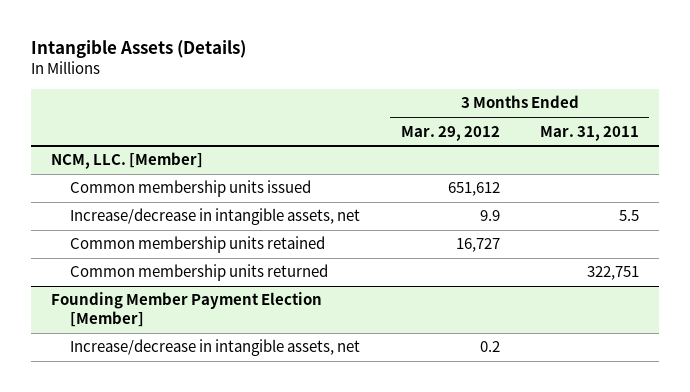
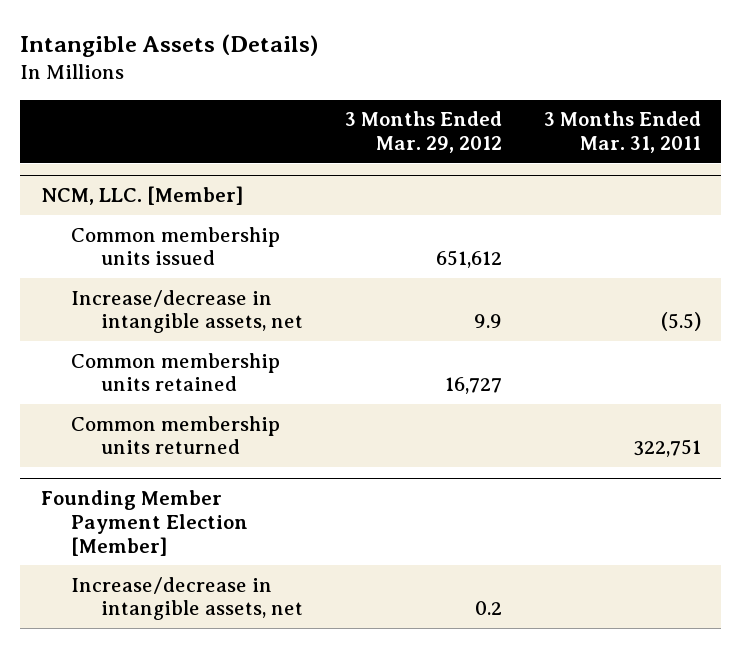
[619,210,640,222] 5.5 -> [660,312,701,332] (5.5)

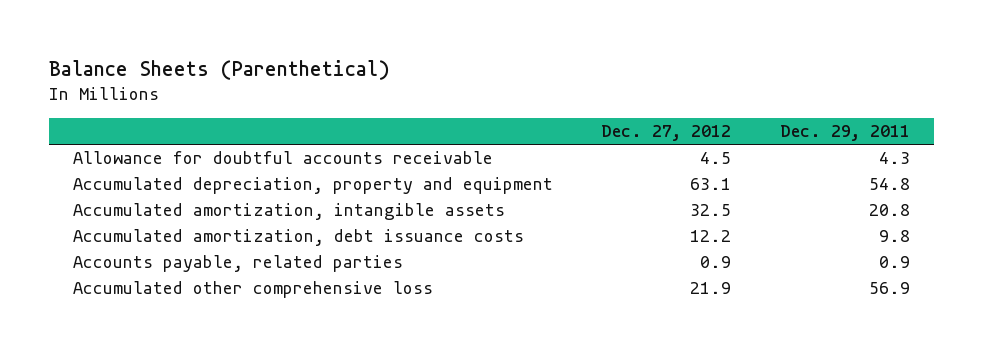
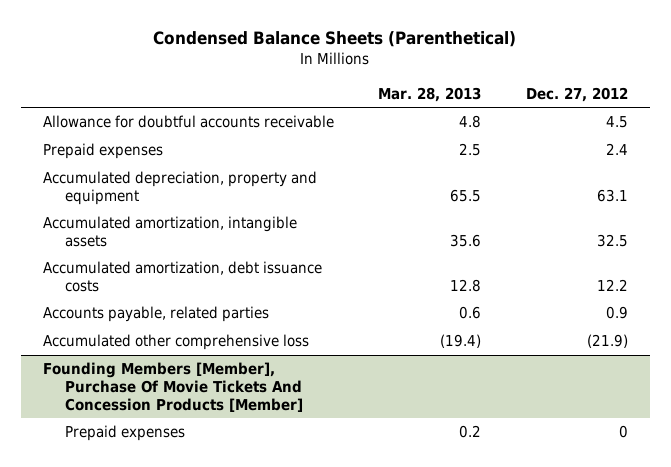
[48,60,390,81] Balance Sheets (Parenthetical) -> [153,31,517,48] Condensed Balance Sheets (Parenthetical)
[780,125,911,142] Dec. 29, 2011 -> none
none -> [378,86,482,102] Mar. 28, 2013
none -> [43,143,164,160] Prepaid expenses
[690,282,732,295] 21.9 -> [586,334,628,349] (21.9)
none -> [43,362,304,412] Founding Members [Member], Purchase Of Movie Tickets And Concession Products [Member]
none -> [65,425,186,442] Prepaid expenses

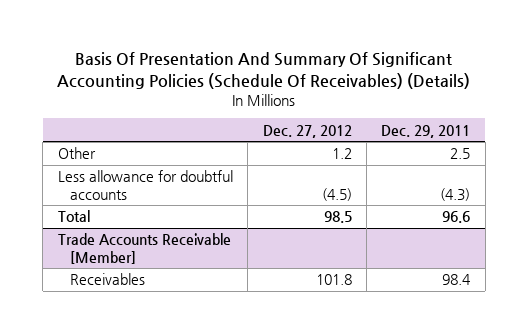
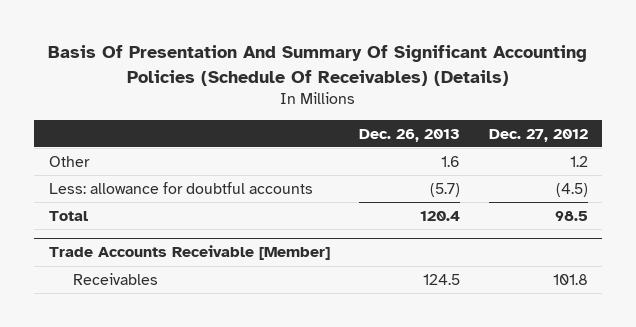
[381,124,471,138] Dec. 29, 2011 -> none
none -> [358,128,460,142] Dec. 26, 2013
[57,170,233,200] Less allowance for doubtful accounts -> [48,181,313,194] Less: allowance for doubtful accounts

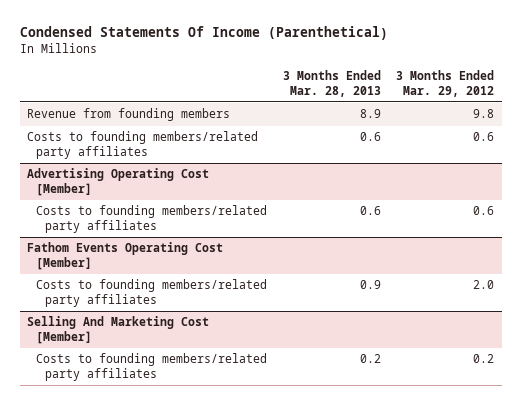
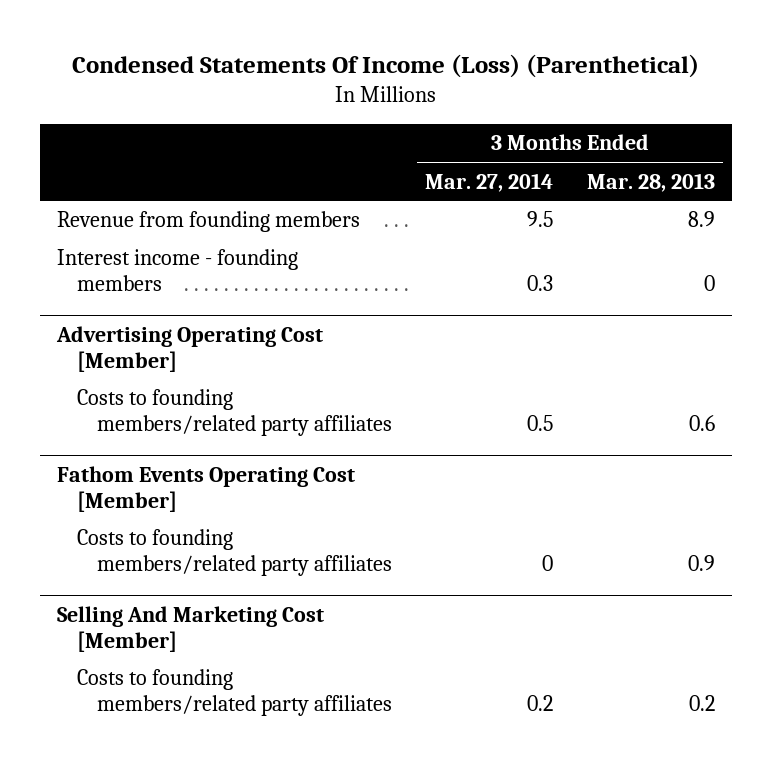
[19,26,388,41] Condensed Statements Of Income (Parenthetical) -> [71,54,699,79] Condensed Statements Of Income (Loss) (Parenthetical)
[396,69,495,97] 3 Months Ended Mar. 29, 2012 -> none
none -> [425,172,554,192] Mar. 27, 2014
[27,131,259,160] Costs to founding members/related party affiliates -> none
none -> [56,249,298,291] Interest income - founding members

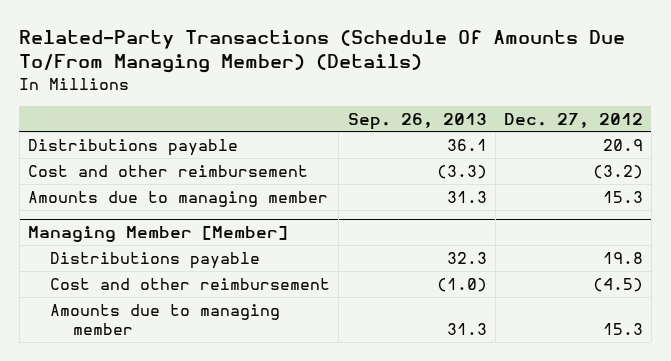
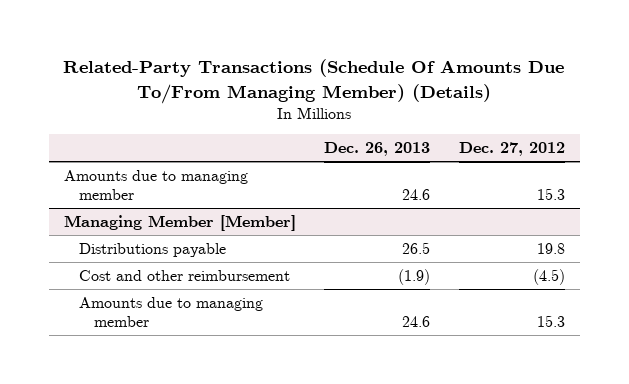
[347,112,487,130] Sep. 26, 2013 -> none
none -> [324,142,431,157] Dec. 26, 2013
[27,138,238,156] Distributions payable -> none
[27,164,308,177] Cost and other reimbursement -> none

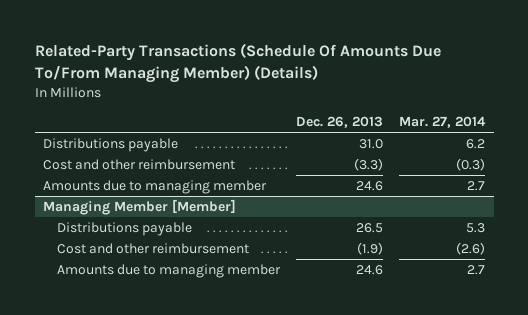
[459,142,566,157] Dec. 27, 2012 -> none
none -> [399,115,487,128] Mar. 27, 2014
none -> [42,138,178,153] Distributions payable
none -> [42,159,235,171] Cost and other reimbursement

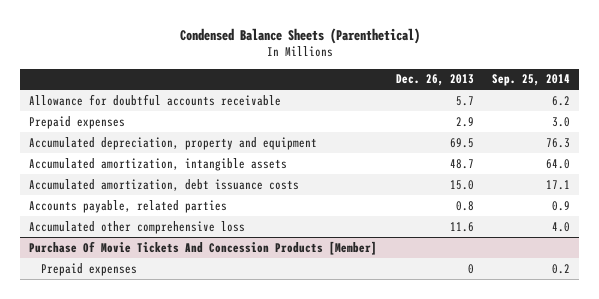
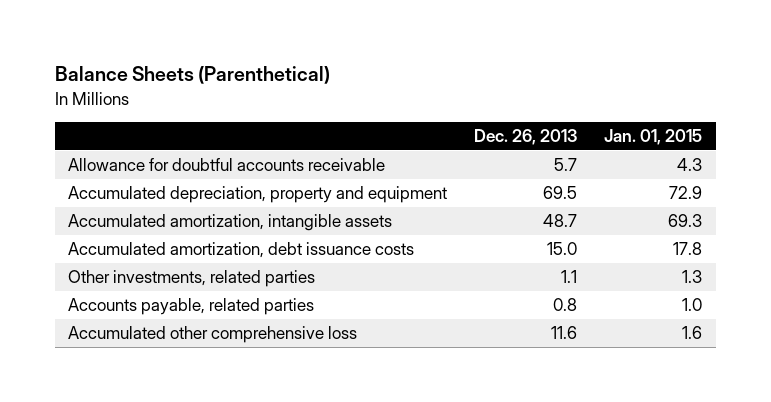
[179,27,420,44] Condensed Balance Sheets (Parenthetical) -> [54,66,330,85] Balance Sheets (Parenthetical)
[491,74,570,87] Sep. 25, 2014 -> none
none -> [604,129,703,146] Jan. 01, 2015
[29,115,126,129] Prepaid expenses -> none
none -> [68,270,316,288] Other investments, related parties
[29,240,378,255] Purchase Of Movie Tickets And Concession Products [Member] -> none
[40,262,137,276] Prepaid expenses -> none

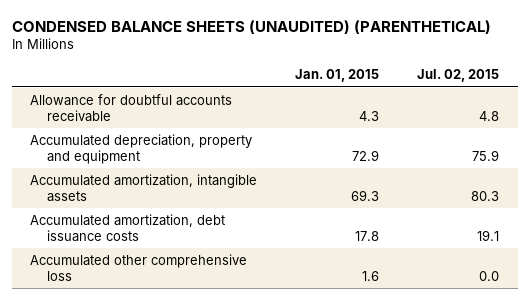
[54,66,330,85] Balance Sheets (Parenthetical) -> [11,19,491,34] CONDENSED BALANCE SHEETS (UNAUDITED) (PARENTHETICAL)
[474,129,578,146] Dec. 26, 2013 -> none
none -> [416,69,499,83] Jul. 02, 2015
[68,270,316,288] Other investments, related parties -> none
[68,298,315,316] Accounts payable, related parties -> none

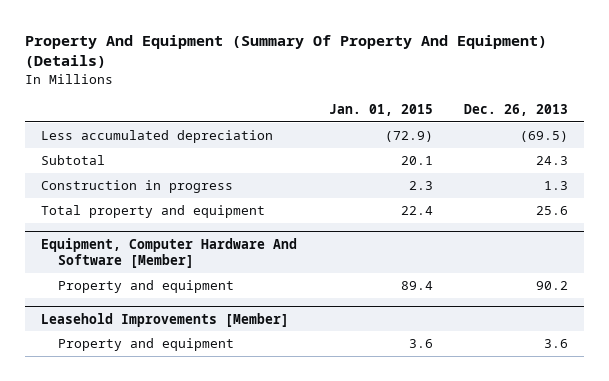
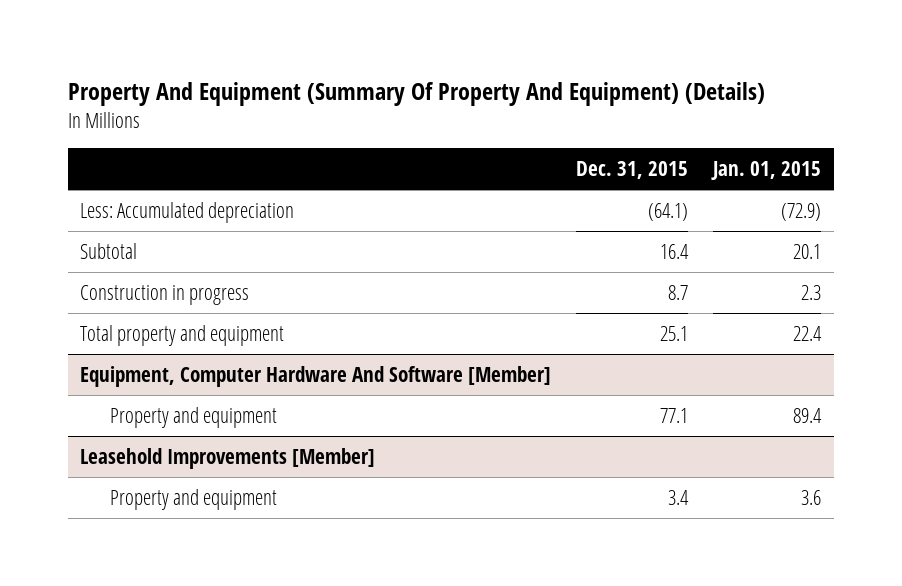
[464,104,569,117] Dec. 26, 2013 -> none
none -> [576,161,689,180] Dec. 31, 2015
[40,130,273,144] Less accumulated depreciation -> [80,201,295,223] Less: Accumulated depreciation

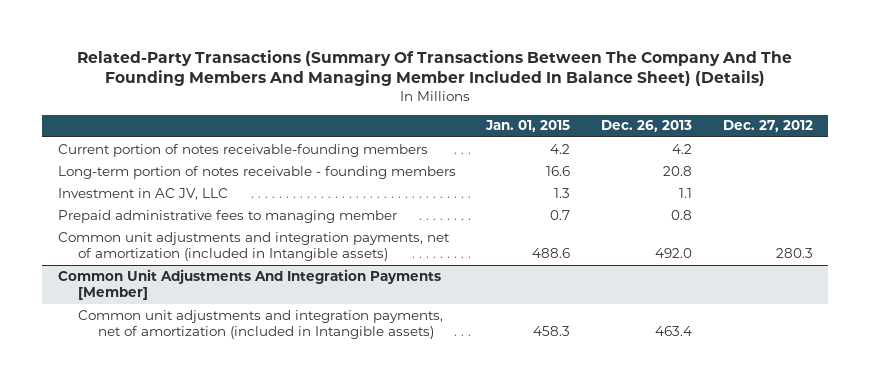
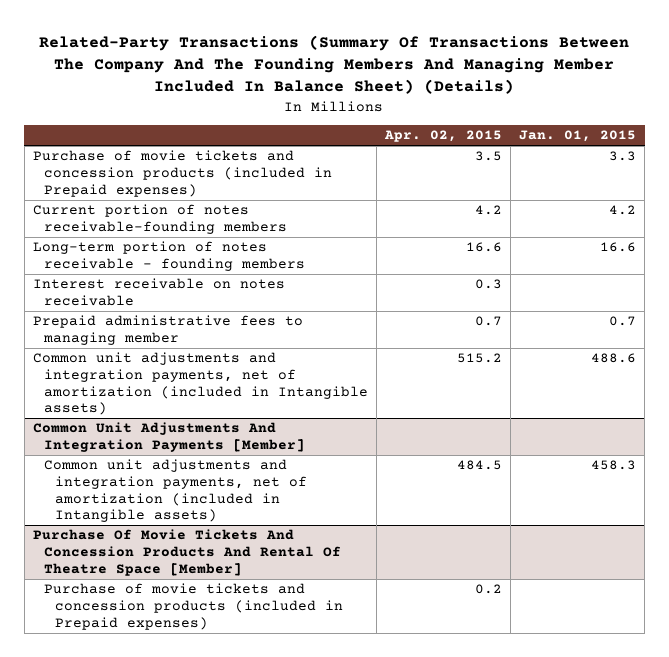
[601,120,693,133] Dec. 26, 2013 -> none
[723,120,814,133] Dec. 27, 2012 -> none
none -> [383,130,502,143] Apr. 02, 2015
none -> [32,150,332,197] Purchase of movie tickets and concession products (included in Prepaid expenses)
[57,187,228,200] Investment in AC JV, LLC -> none
none -> [32,278,285,306] Interest receivable on notes receivable
none -> [32,529,341,576] Purchase Of Movie Tickets And Concession Products And Rental Of Theatre Space [Member]
none -> [43,583,343,630] Purchase of movie tickets and concession products (included in Prepaid expenses)

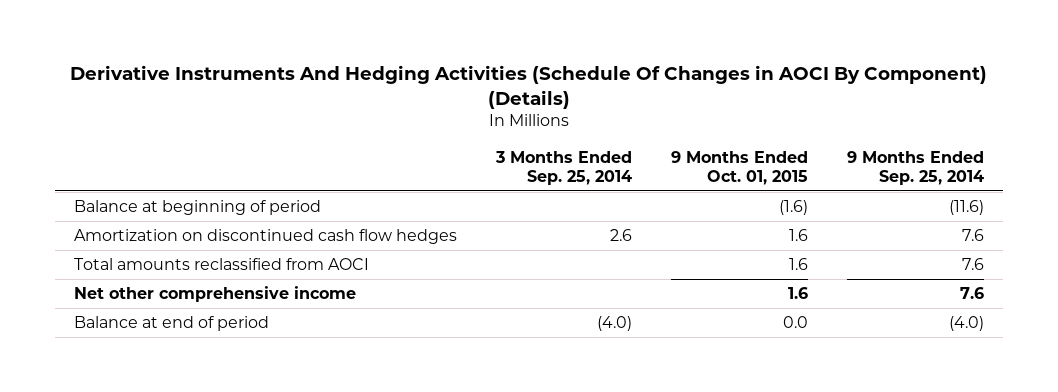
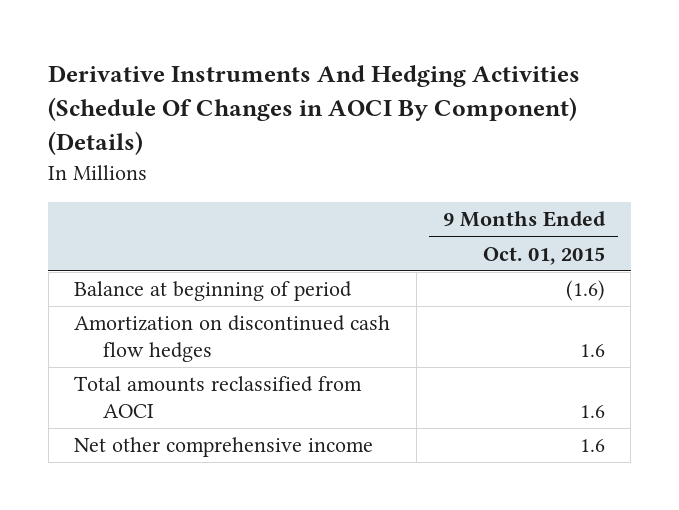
[495,150,633,185] 3 Months Ended Sep. 25, 2014 -> none
[846,150,984,185] 9 Months Ended Sep. 25, 2014 -> none
[74,316,270,332] Balance at end of period -> none

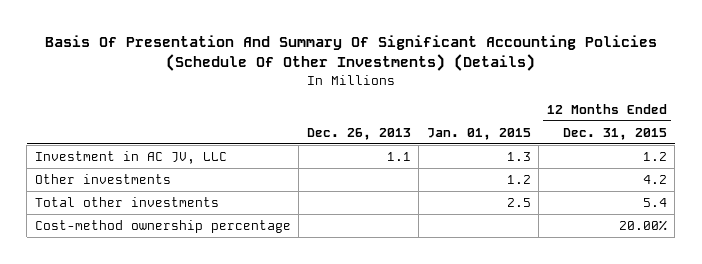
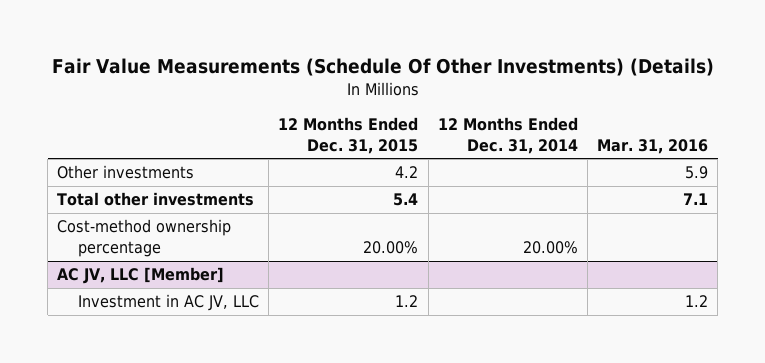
[44,34,657,72] Basis Of Presentation And Summary Of Significant Accounting Policies (Schedule Of Other Investments) (Details) -> [51,57,714,76] Fair Value Measurements (Schedule Of Other Investments) (Details)
[306,127,411,140] Dec. 26, 2013 -> none
[426,127,531,140] Jan. 01, 2015 -> none
none -> [437,117,578,154] 12 Months Ended Dec. 31, 2014
none -> [596,138,708,154] Mar. 31, 2016
[34,151,227,165] Investment in AC JV, LLC -> none
none -> [57,267,225,285] AC JV, LLC [Member]
none -> [78,294,260,312] Investment in AC JV, LLC

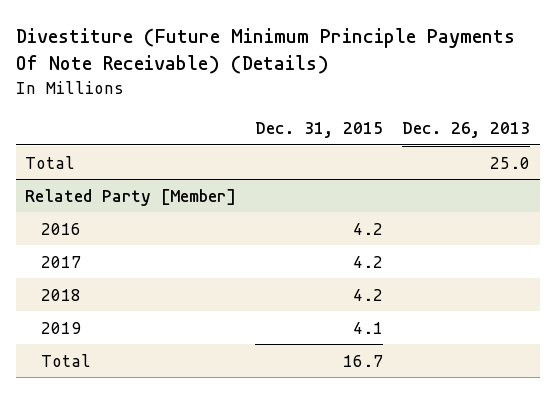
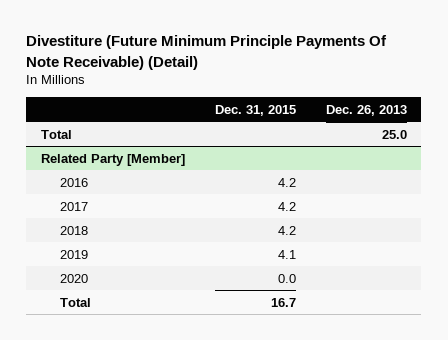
[15,28,515,75] Divestiture (Future Minimum Principle Payments Of Note Receivable) (Details) -> [26,35,388,70] Divestiture (Future Minimum Principle Payments Of Note Receivable) (Detail)
none -> [59,273,88,283] 2020

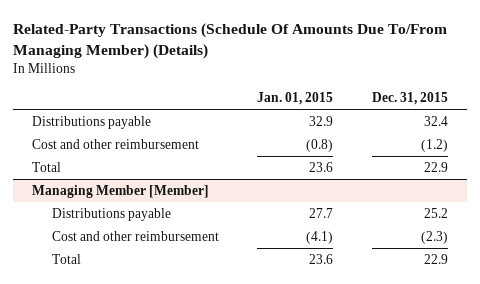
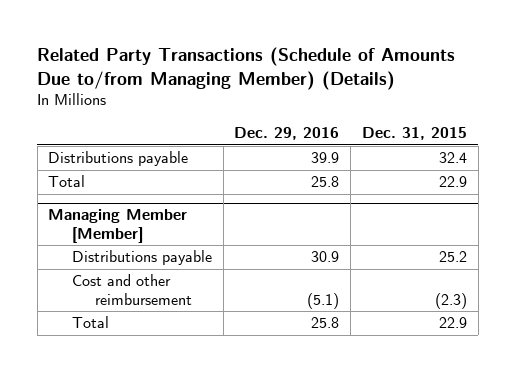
[12,22,447,59] Related-Party Transactions (Schedule Of Amounts Due To/From Managing Member) (Details) -> [37,46,456,90] Related Party Transactions (Schedule of Amounts Due to/from Managing Member) (Details)
[257,91,334,105] Jan. 01, 2015 -> none
none -> [234,127,340,141] Dec. 29, 2016
[32,138,200,149] Cost and other reimbursement -> none

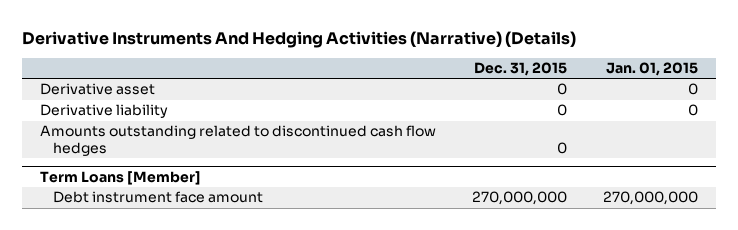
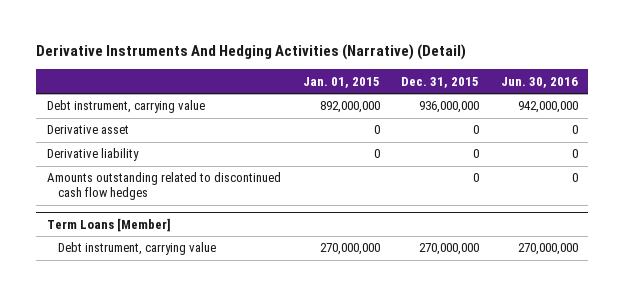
[22,30,577,48] Derivative Instruments And Hedging Activities (Narrative) (Details) -> [36,44,467,61] Derivative Instruments And Hedging Activities (Narrative) (Detail)
none -> [500,76,578,88] Jun. 30, 2016
none -> [47,100,206,114] Debt instrument, carrying value
[53,191,264,204] Debt instrument face amount -> [58,242,217,256] Debt instrument, carrying value

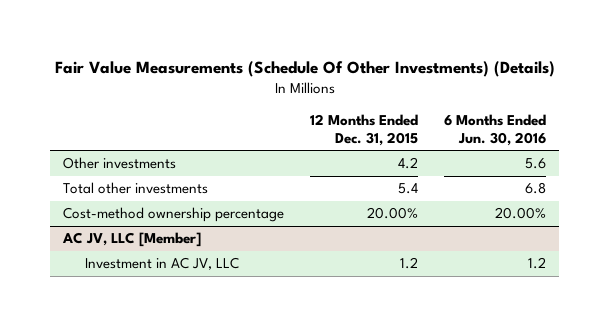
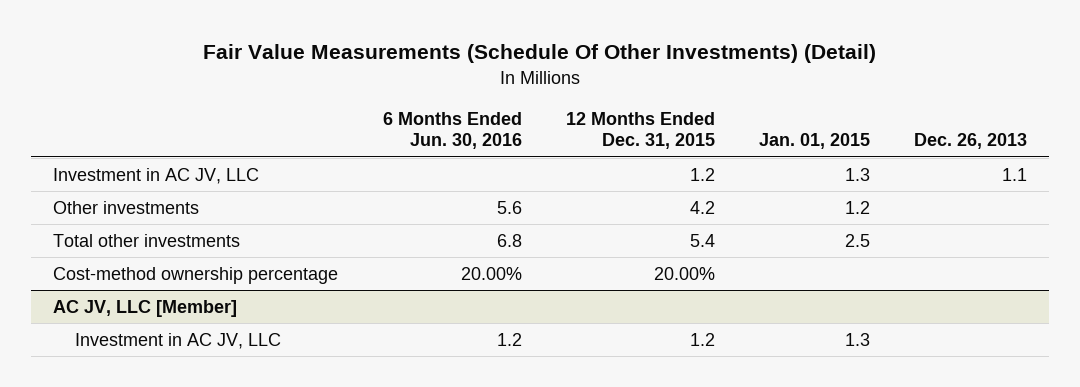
[54,61,555,78] Fair Value Measurements (Schedule Of Other Investments) (Details) -> [203,44,877,64] Fair Value Measurements (Schedule Of Other Investments) (Detail)
none -> [758,133,870,150] Jan. 01, 2015
none -> [913,133,1027,150] Dec. 26, 2013
none -> [53,167,260,184] Investment in AC JV, LLC

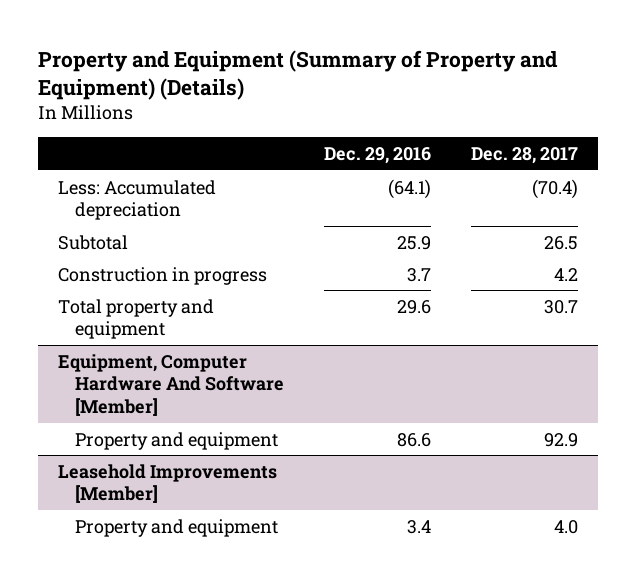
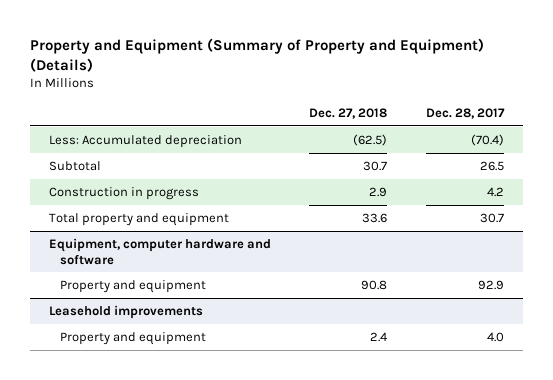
[323,146,431,164] Dec. 29, 2016 -> none
none -> [309,108,388,120] Dec. 27, 2018
[58,353,284,417] Equipment, Computer Hardware And Software [Member] -> [48,237,271,265] Equipment, computer hardware and software
[58,463,278,504] Leasehold Improvements [Member] -> [48,304,203,319] Leasehold improvements

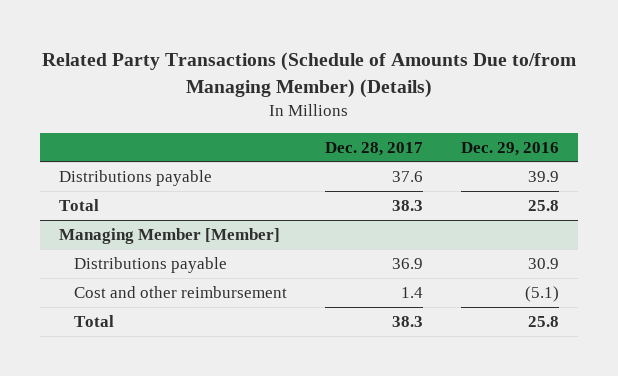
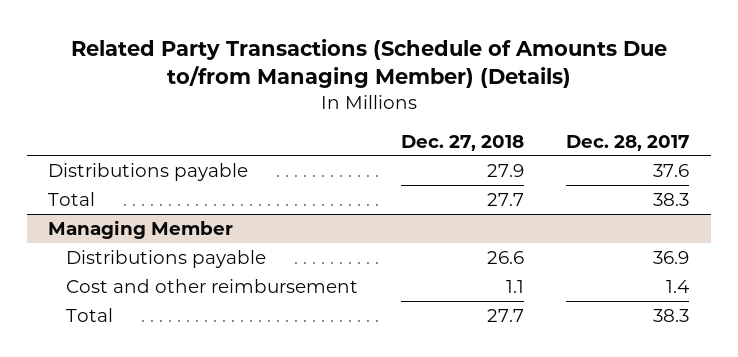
[460,141,559,156] Dec. 29, 2016 -> none
none -> [400,134,524,151] Dec. 27, 2018
[58,227,280,244] Managing Member [Member] -> [48,219,234,239] Managing Member

